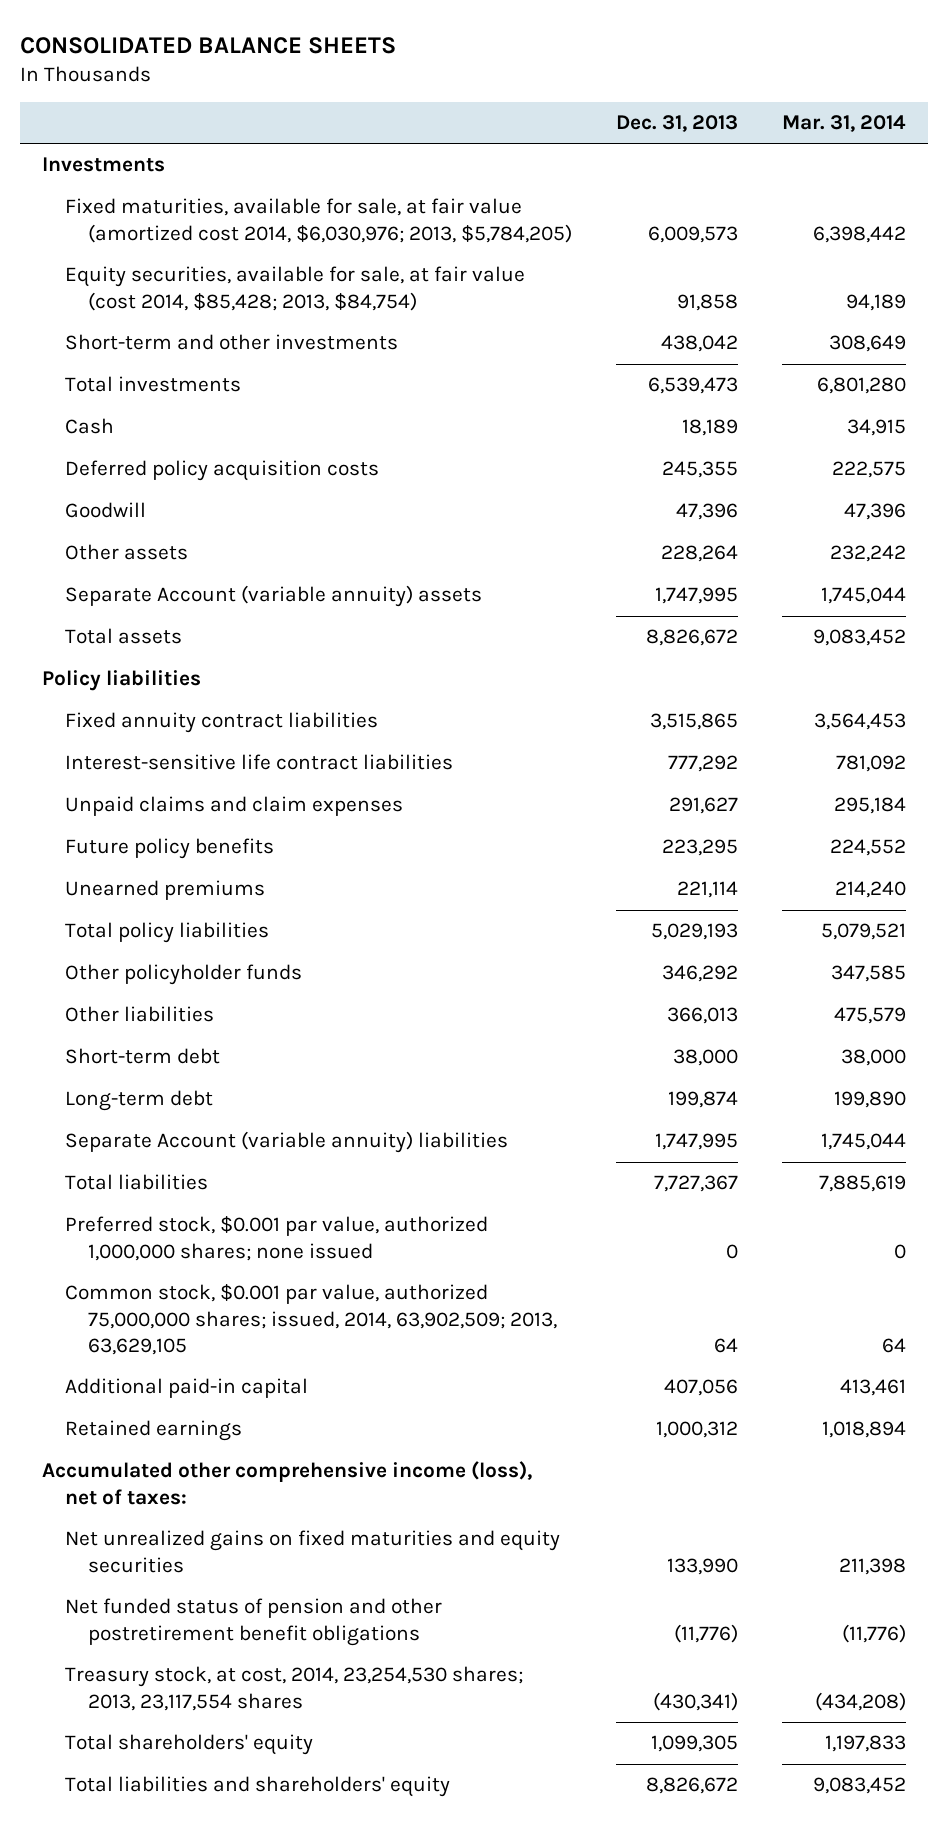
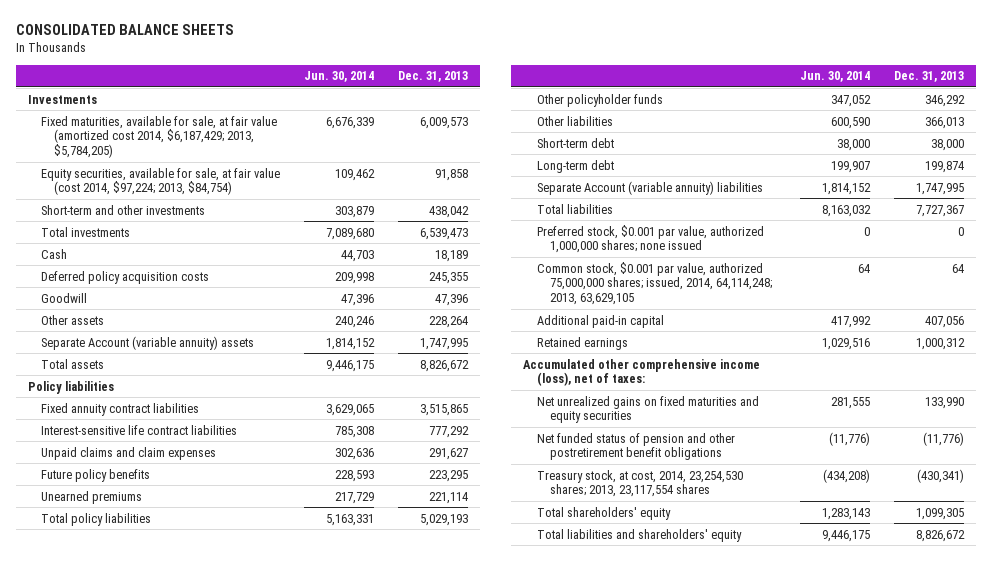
[781,115,906,133] Mar. 31, 2014 -> none
none -> [304,71,375,83] Jun. 30, 2014
[65,198,573,243] Fixed maturities, available for sale, at fair value (amortized cost 2014, $6,030,976; 2013, $5,784,205) -> [41,115,278,158] Fixed maturities, available for sale, at fair value (amortized cost 2014, $6,187,429; 2013, $5,784,205)
[65,266,526,311] Equity securities, available for sale, at fair value (cost 2014, $85,428; 2013, $84,754) -> [41,167,281,196] Equity securities, available for sale, at fair value (cost 2014, $97,224; 2013, $84,754)
[65,1284,558,1356] Common stock, $0.001 par value, authorized 75,000,000 shares; issued, 2014, 63,902,509; 2013, 63,629,105 -> [536,261,772,305] Common stock, $0.001 par value, authorized 75,000,000 shares; issued, 2014, 64,114,248; 2013, 63,629,105

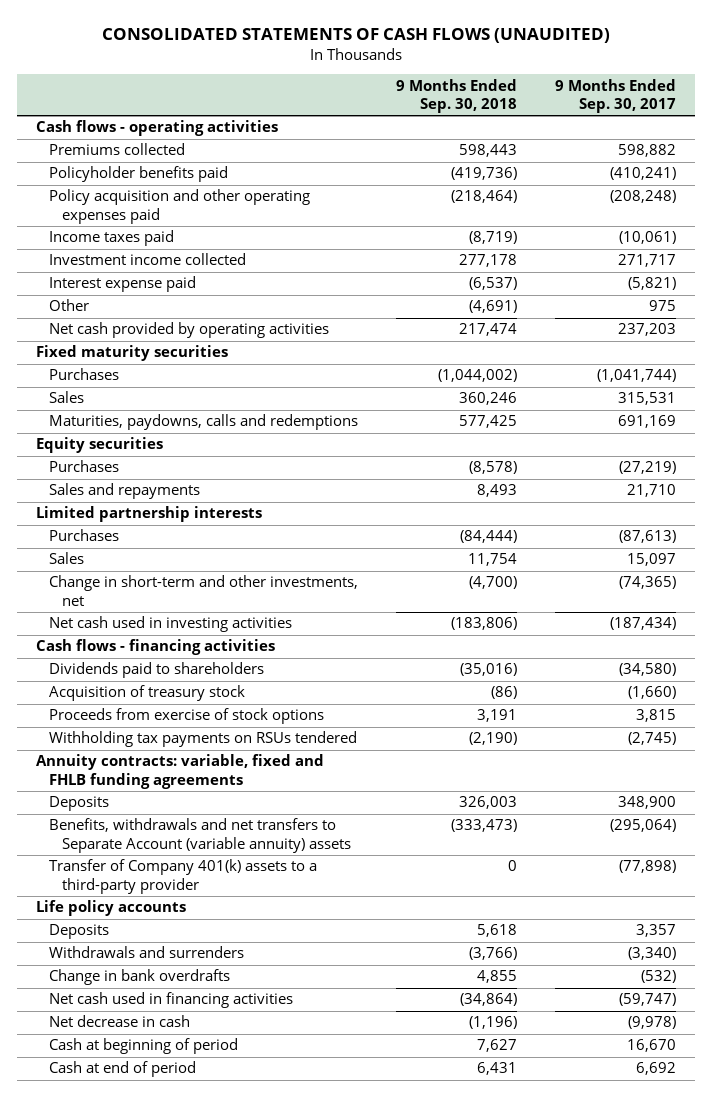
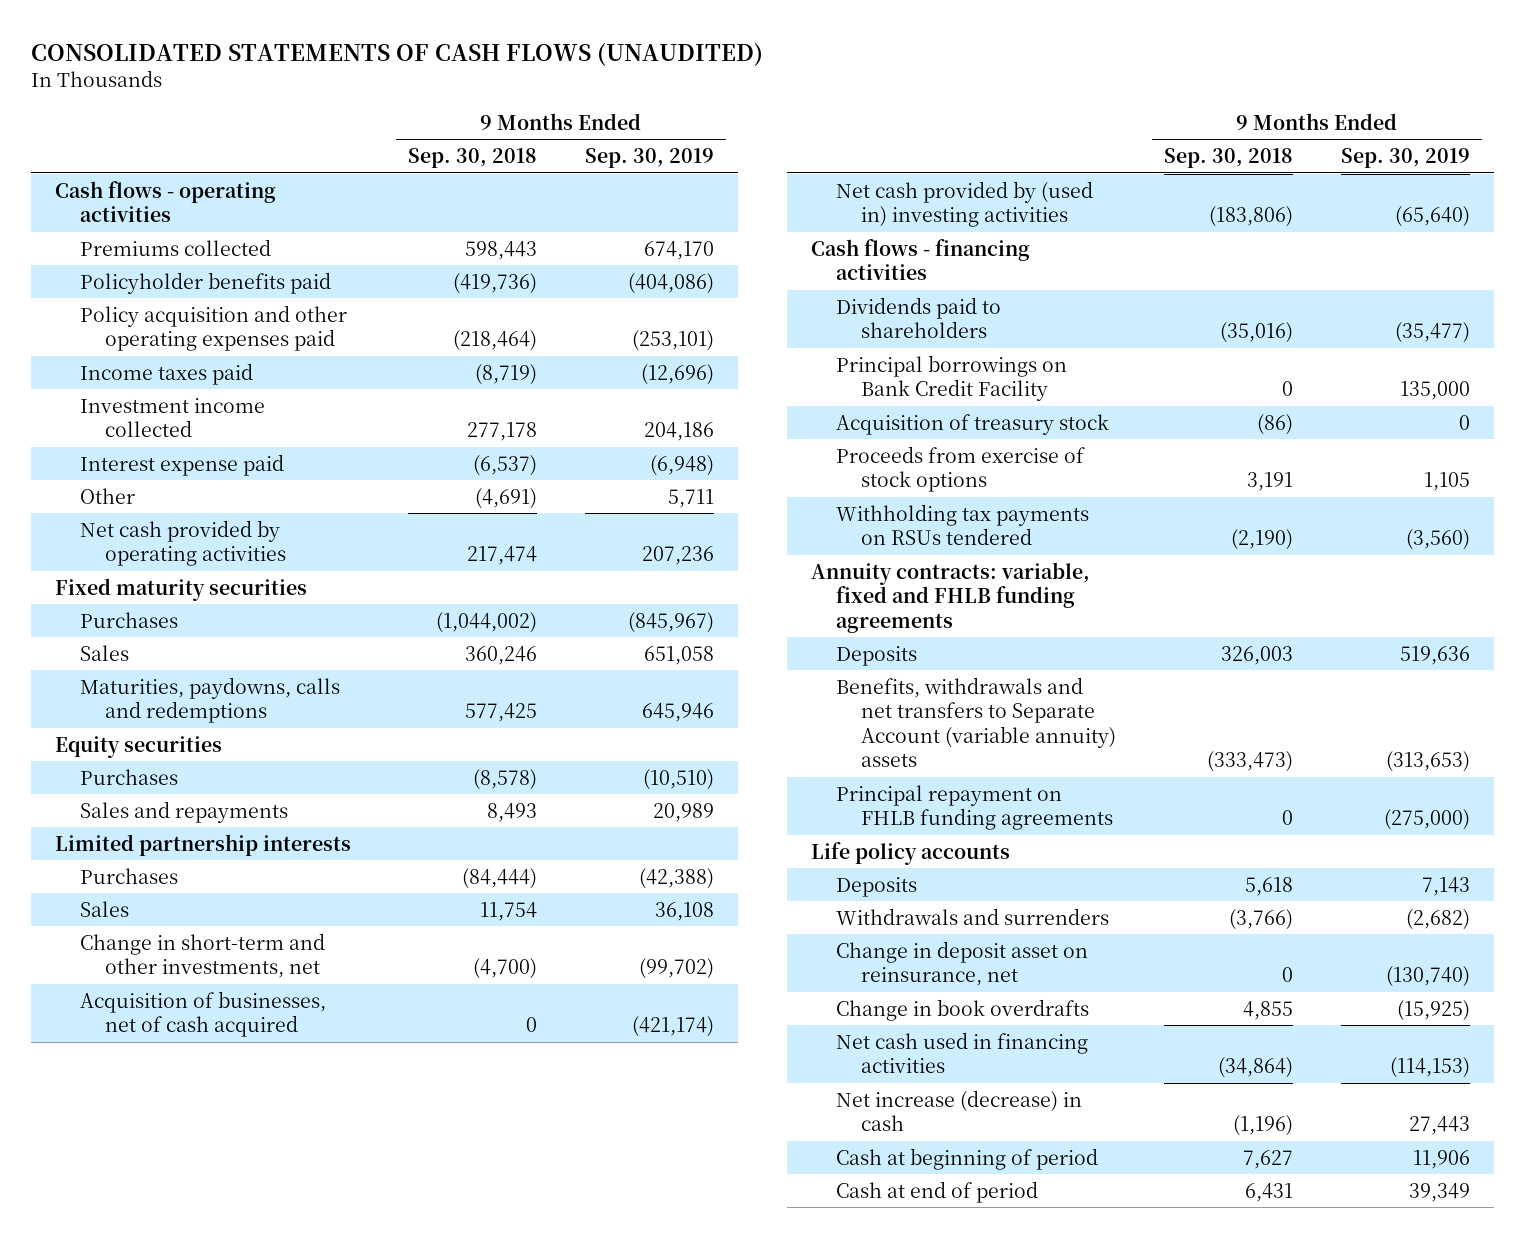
[555,78,677,114] 9 Months Ended Sep. 30, 2017 -> none
none -> [585,148,715,169] Sep. 30, 2019
none -> [79,990,326,1038] Acquisition of businesses, net of cash acquired
[49,616,293,633] Net cash used in investing activities -> [835,180,1093,228] Net cash provided by (used in) investing activities
none -> [835,354,1067,402] Principal borrowings on Bank Credit Facility
[49,859,318,895] Transfer of Company 401(k) assets to a third-party provider -> none
none -> [835,784,1113,831] Principal repayment on FHLB funding agreements
none -> [835,940,1088,987] Change in deposit asset on reinsurance, net
[49,969,231,986] Change in bank overdrafts -> [835,998,1089,1021] Change in book overdrafts
[49,1015,191,1028] Net decrease in cash -> [835,1089,1082,1132] Net increase (decrease) in cash

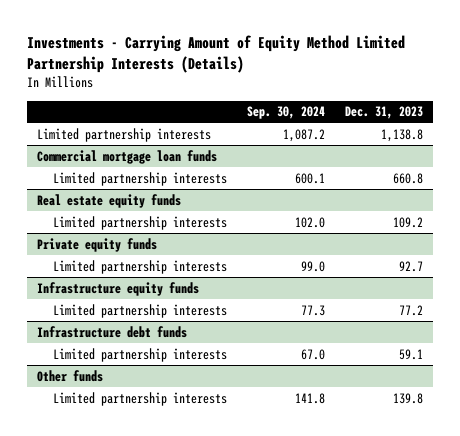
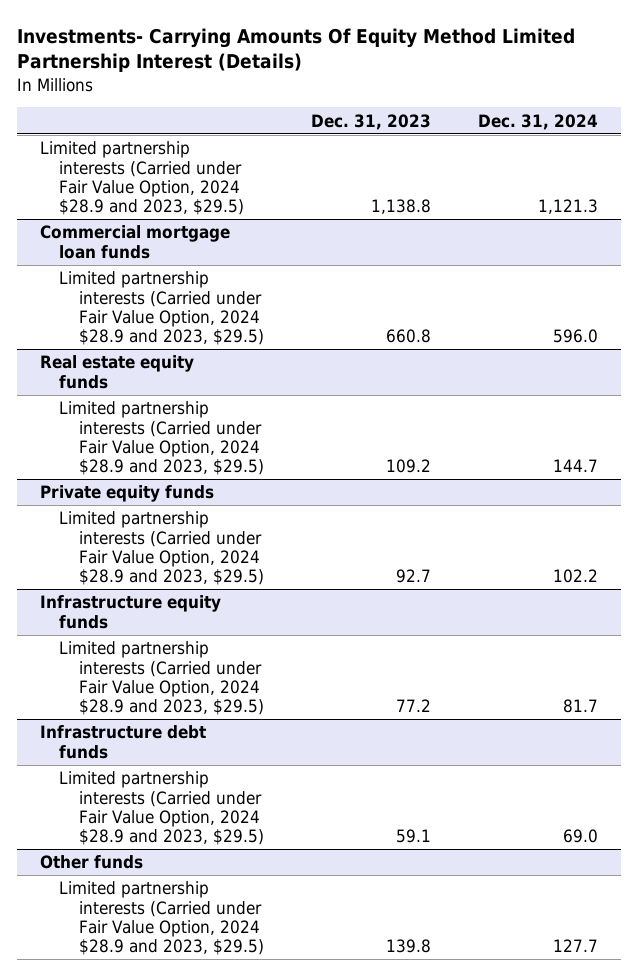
[26,34,405,73] Investments - Carrying Amount of Equity Method Limited Partnership Interests (Details) -> [16,27,575,73] Investments- Carrying Amounts Of Equity Method Limited Partnership Interest (Details)
[247,106,326,120] Sep. 30, 2024 -> none
none -> [477,113,598,130] Dec. 31, 2024
[36,127,211,142] Limited partnership interests -> [40,141,245,216] Limited partnership interests (Carried under Fair Value Option, 2024 $28.9 and 2023, $29.5)
[53,171,228,186] Limited partnership interests -> [59,271,264,346] Limited partnership interests (Carried under Fair Value Option, 2024 $28.9 and 2023, $29.5)
[53,215,228,230] Limited partnership interests -> [59,401,264,476] Limited partnership interests (Carried under Fair Value Option, 2024 $28.9 and 2023, $29.5)
[53,259,228,274] Limited partnership interests -> [59,511,264,586] Limited partnership interests (Carried under Fair Value Option, 2024 $28.9 and 2023, $29.5)
[53,303,228,318] Limited partnership interests -> [59,641,264,716] Limited partnership interests (Carried under Fair Value Option, 2024 $28.9 and 2023, $29.5)
[53,347,228,362] Limited partnership interests -> [59,771,264,846] Limited partnership interests (Carried under Fair Value Option, 2024 $28.9 and 2023, $29.5)
[53,391,228,406] Limited partnership interests -> [59,881,264,956] Limited partnership interests (Carried under Fair Value Option, 2024 $28.9 and 2023, $29.5)

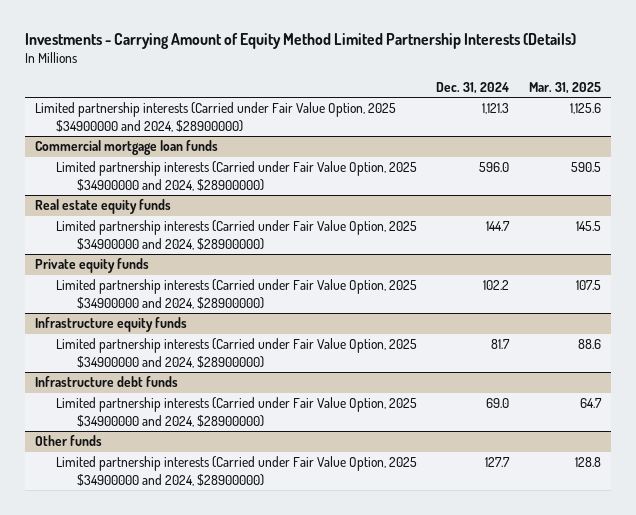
[16,27,575,73] Investments- Carrying Amounts Of Equity Method Limited Partnership Interest (Details) -> [24,33,576,50] Investments - Carrying Amount of Equity Method Limited Partnership Interests (Details)
[310,113,431,130] Dec. 31, 2023 -> none
none -> [529,81,602,94] Mar. 31, 2025
[40,141,245,216] Limited partnership interests (Carried under Fair Value Option, 2024 $28.9 and 2023, $29.5) -> [34,102,396,132] Limited partnership interests (Carried under Fair Value Option, 2025 $34900000 and 2024, $28900000)
[59,271,264,346] Limited partnership interests (Carried under Fair Value Option, 2024 $28.9 and 2023, $29.5) -> [55,161,417,191] Limited partnership interests (Carried under Fair Value Option, 2025 $34900000 and 2024, $28900000)
[59,401,264,476] Limited partnership interests (Carried under Fair Value Option, 2024 $28.9 and 2023, $29.5) -> [55,220,417,250] Limited partnership interests (Carried under Fair Value Option, 2025 $34900000 and 2024, $28900000)
[59,511,264,586] Limited partnership interests (Carried under Fair Value Option, 2024 $28.9 and 2023, $29.5) -> [55,279,417,309] Limited partnership interests (Carried under Fair Value Option, 2025 $34900000 and 2024, $28900000)
[59,641,264,716] Limited partnership interests (Carried under Fair Value Option, 2024 $28.9 and 2023, $29.5) -> [55,338,417,368] Limited partnership interests (Carried under Fair Value Option, 2025 $34900000 and 2024, $28900000)
[59,771,264,846] Limited partnership interests (Carried under Fair Value Option, 2024 $28.9 and 2023, $29.5) -> [55,397,417,427] Limited partnership interests (Carried under Fair Value Option, 2025 $34900000 and 2024, $28900000)
[59,881,264,956] Limited partnership interests (Carried under Fair Value Option, 2024 $28.9 and 2023, $29.5) -> [55,456,417,486] Limited partnership interests (Carried under Fair Value Option, 2025 $34900000 and 2024, $28900000)

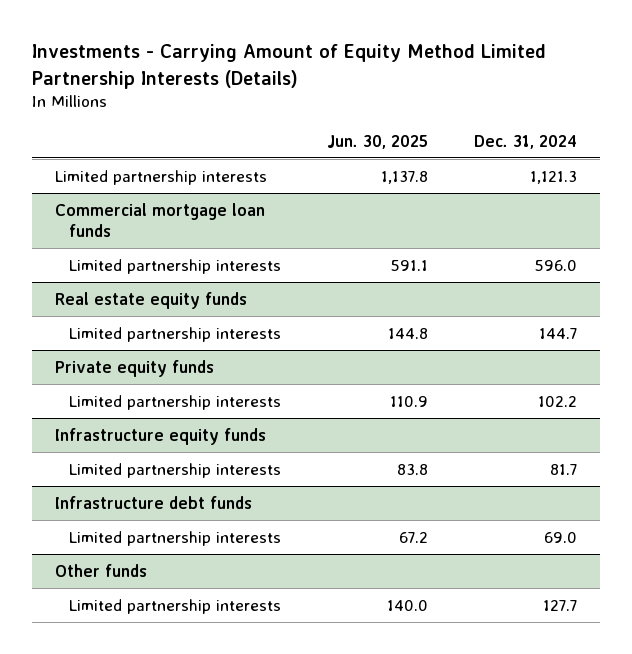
[529,81,602,94] Mar. 31, 2025 -> none
none -> [326,134,428,149] Jun. 30, 2025
[34,102,396,132] Limited partnership interests (Carried under Fair Value Option, 2025 $34900000 and 2024, $28900000) -> [55,169,268,185] Limited partnership interests
[55,161,417,191] Limited partnership interests (Carried under Fair Value Option, 2025 $34900000 and 2024, $28900000) -> [69,258,282,274] Limited partnership interests
[55,220,417,250] Limited partnership interests (Carried under Fair Value Option, 2025 $34900000 and 2024, $28900000) -> [69,326,282,342] Limited partnership interests
[55,279,417,309] Limited partnership interests (Carried under Fair Value Option, 2025 $34900000 and 2024, $28900000) -> [69,394,282,410] Limited partnership interests
[55,338,417,368] Limited partnership interests (Carried under Fair Value Option, 2025 $34900000 and 2024, $28900000) -> [69,462,282,478] Limited partnership interests
[55,397,417,427] Limited partnership interests (Carried under Fair Value Option, 2025 $34900000 and 2024, $28900000) -> [69,530,282,546] Limited partnership interests
[55,456,417,486] Limited partnership interests (Carried under Fair Value Option, 2025 $34900000 and 2024, $28900000) -> [69,598,282,614] Limited partnership interests

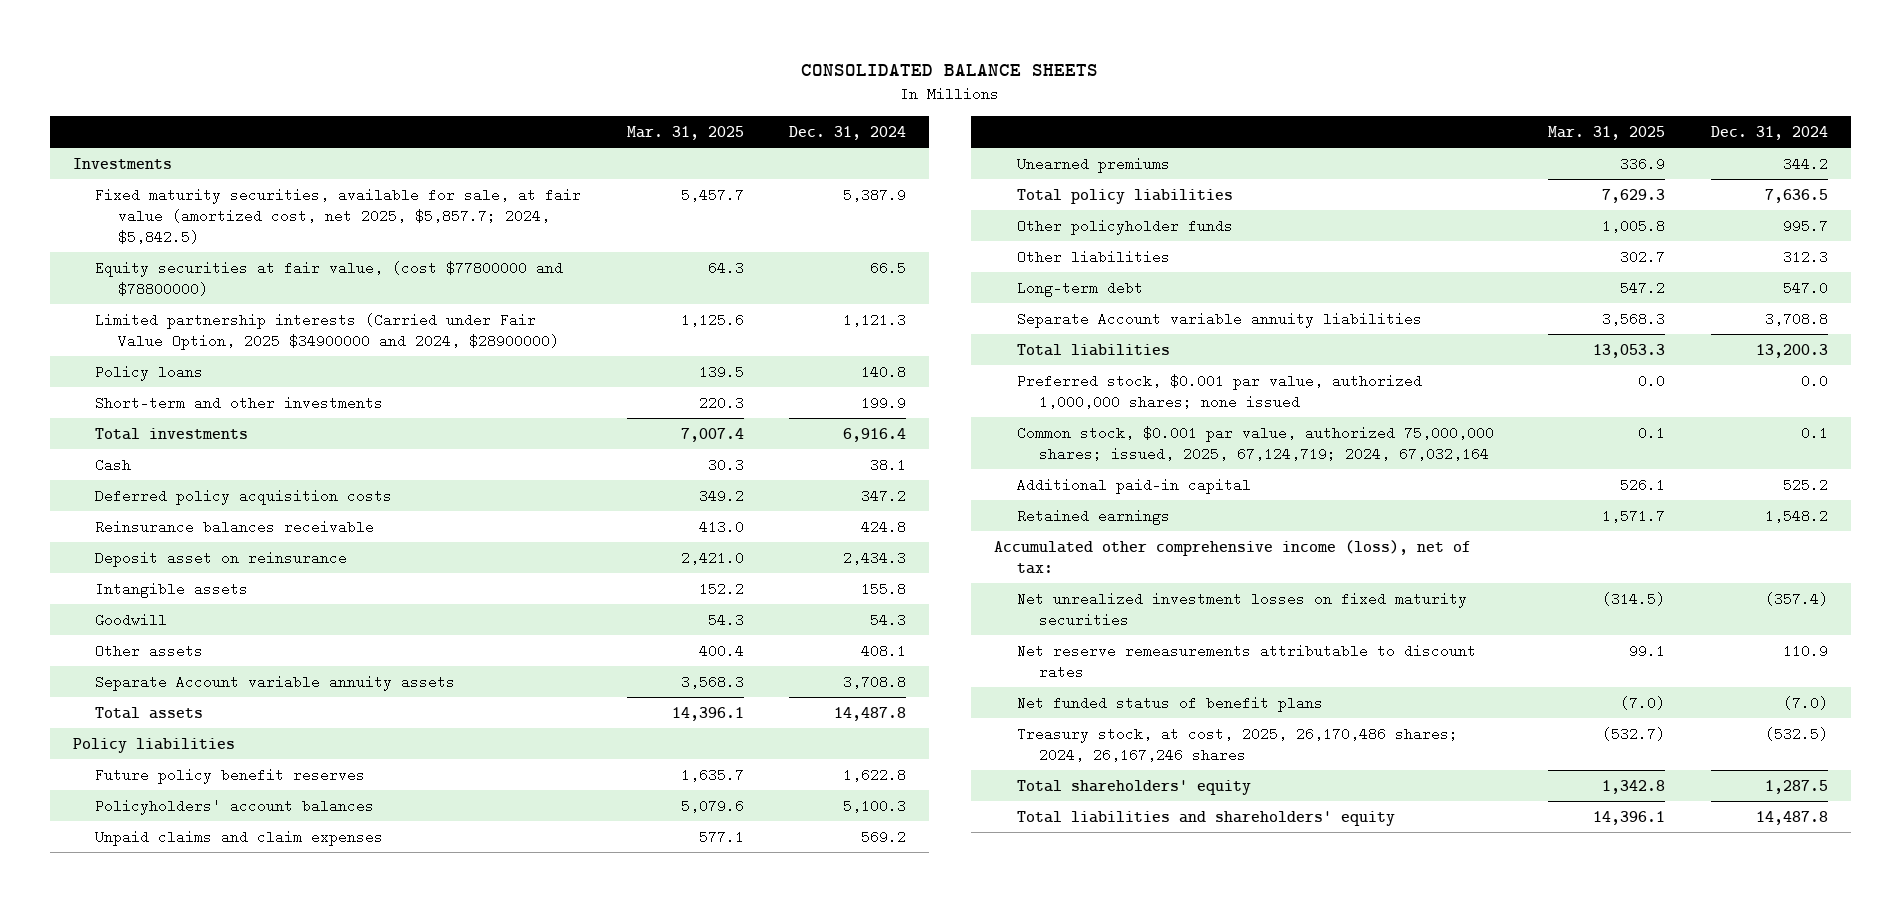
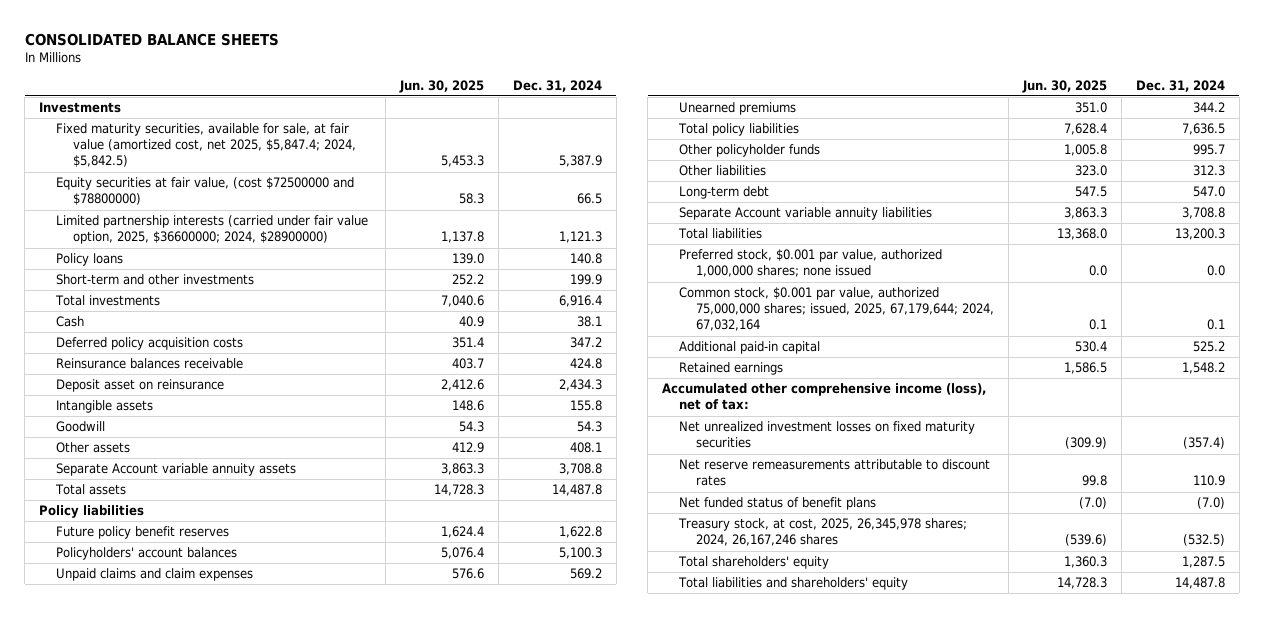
[626,125,744,140] Mar. 31, 2025 -> none
none -> [398,79,484,93] Jun. 30, 2025
[95,187,582,244] Fixed maturity securities, available for sale, at fair value (amortized cost, net 2025, $5,857.7; 2024, $5,842.5) -> [56,123,356,168] Fixed maturity securities, available for sale, at fair value (amortized cost, net 2025, $5,847.4; 2024, $5,842.5)
[95,260,564,296] Equity securities at fair value, (cost $77800000 and $78800000) -> [56,177,355,206] Equity securities at fair value, (cost $72500000 and $78800000)
[95,312,559,350] Limited partnership interests (Carried under Fair Value Option, 2025 $34900000 and 2024, $28900000) -> [56,215,369,245] Limited partnership interests (carried under fair value option, 2025, $36600000; 2024, $28900000)
[1016,425,1494,461] Common stock, $0.001 par value, authorized 75,000,000 shares; issued, 2025, 67,124,719; 2024, 67,032,164 -> [679,287,995,332] Common stock, $0.001 par value, authorized 75,000,000 shares; issued, 2025, 67,179,644; 2024, 67,032,164
[1016,726,1458,762] Treasury stock, at cost, 2025, 26,170,486 shares; 2024, 26,167,246 shares -> [678,518,968,547] Treasury stock, at cost, 2025, 26,345,978 shares; 2024, 26,167,246 shares

